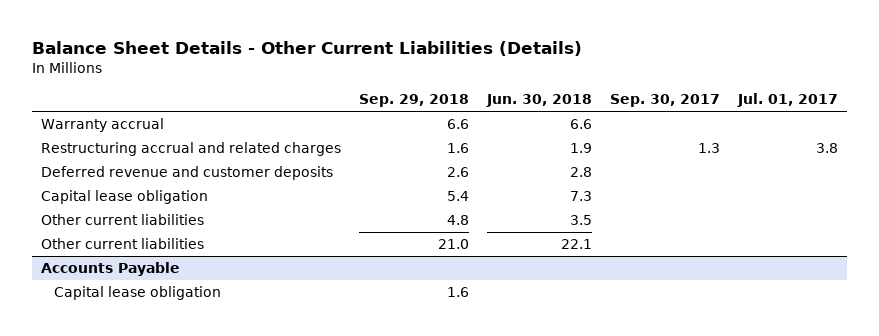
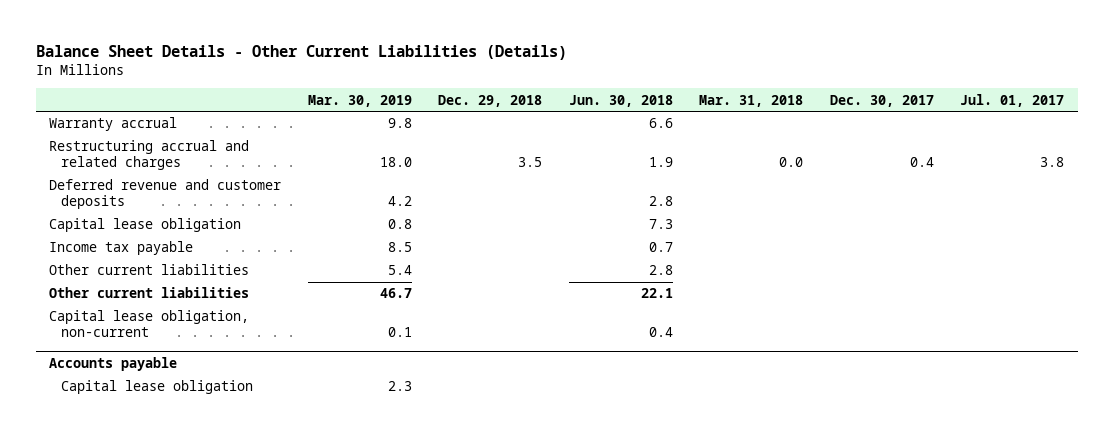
[358,94,469,108] Sep. 29, 2018 -> none
[610,94,721,108] Sep. 30, 2017 -> none
none -> [307,94,412,107] Mar. 30, 2019
none -> [438,94,543,107] Dec. 29, 2018
none -> [699,94,804,107] Mar. 31, 2018
none -> [829,94,934,107] Dec. 30, 2017
none -> [49,241,194,256] Income tax payable
[569,215,592,226] 3.5 -> [648,265,673,276] 2.8
none -> [49,310,250,337] Capital lease obligation, non-current
[40,262,180,277] Accounts Payable -> [49,357,178,372] Accounts payable

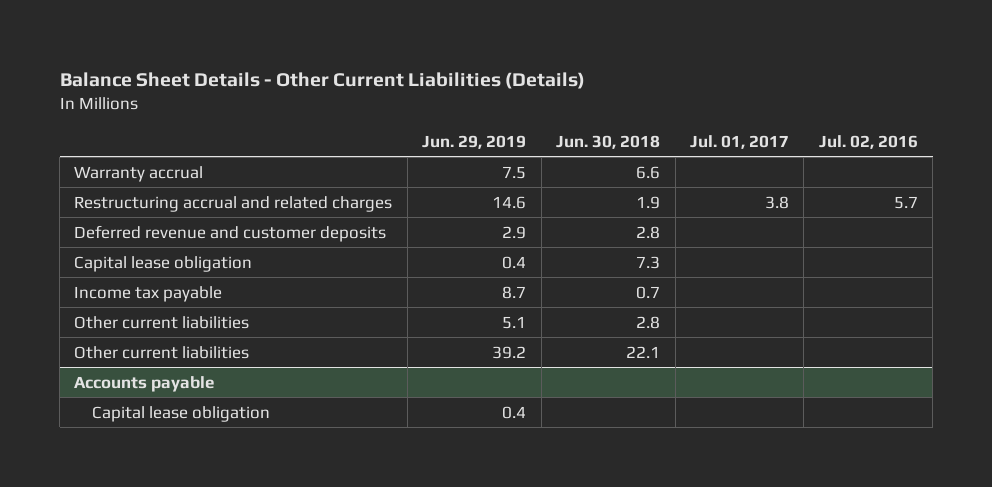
[307,94,412,107] Mar. 30, 2019 -> none
[438,94,543,107] Dec. 29, 2018 -> none
[699,94,804,107] Mar. 31, 2018 -> none
[829,94,934,107] Dec. 30, 2017 -> none
none -> [422,134,527,149] Jun. 29, 2019
none -> [818,134,918,149] Jul. 02, 2016
[49,310,250,337] Capital lease obligation, non-current -> none

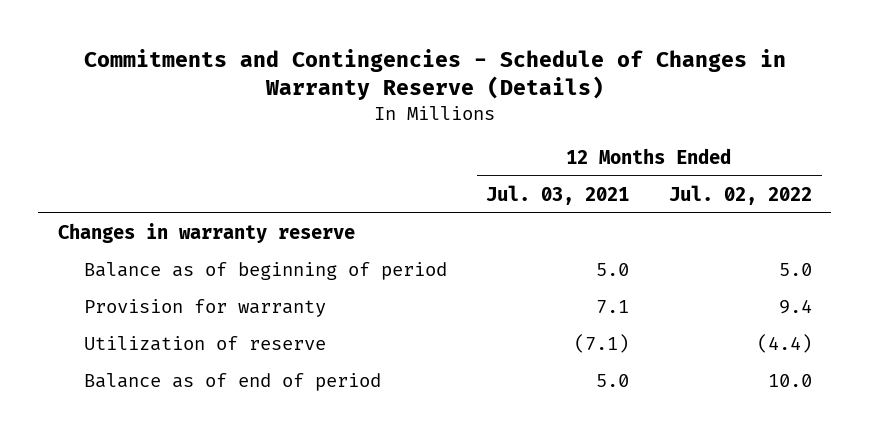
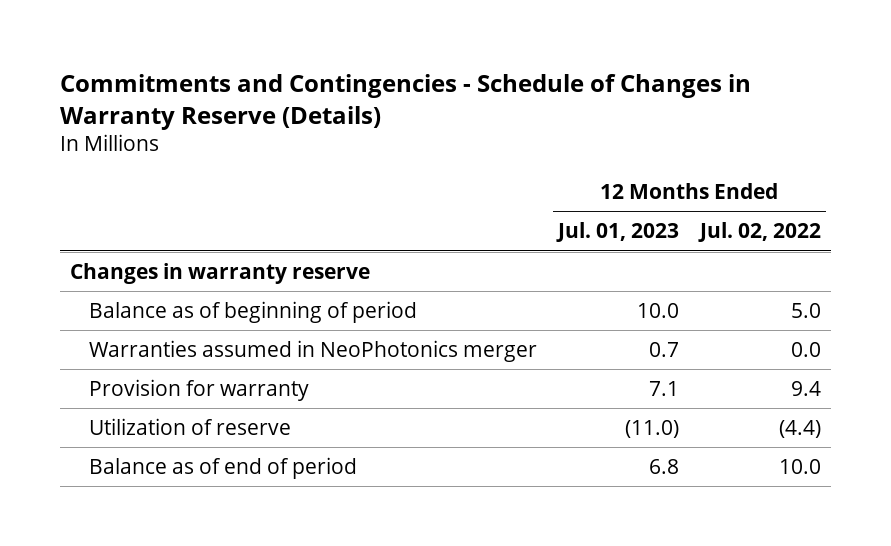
[486,184,630,205] Jul. 03, 2021 -> none
none -> [555,222,679,243] Jul. 01, 2023
none -> [89,340,538,363] Warranties assumed in NeoPhotonics merger

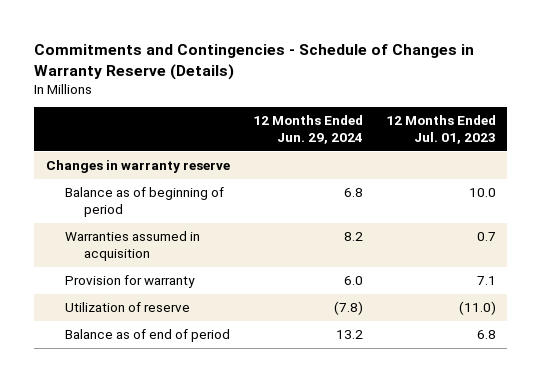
[697,222,821,243] Jul. 02, 2022 -> none
none -> [252,115,363,145] 12 Months Ended Jun. 29, 2024
[89,340,538,363] Warranties assumed in NeoPhotonics merger -> [64,231,200,262] Warranties assumed in acquisition

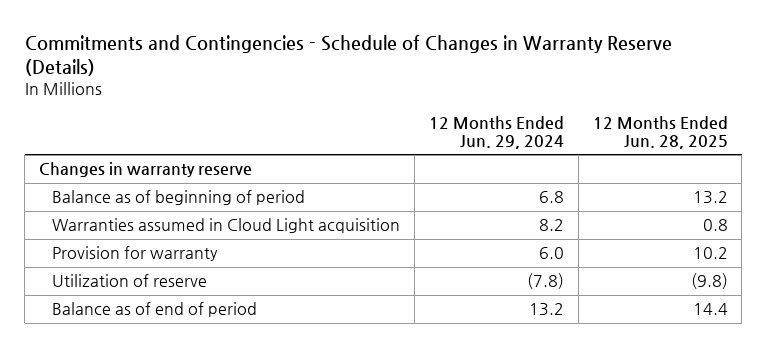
[385,115,496,145] 12 Months Ended Jul. 01, 2023 -> none
none -> [592,116,728,150] 12 Months Ended Jun. 28, 2025
[64,231,200,262] Warranties assumed in acquisition -> [52,218,401,234] Warranties assumed in Cloud Light acquisition

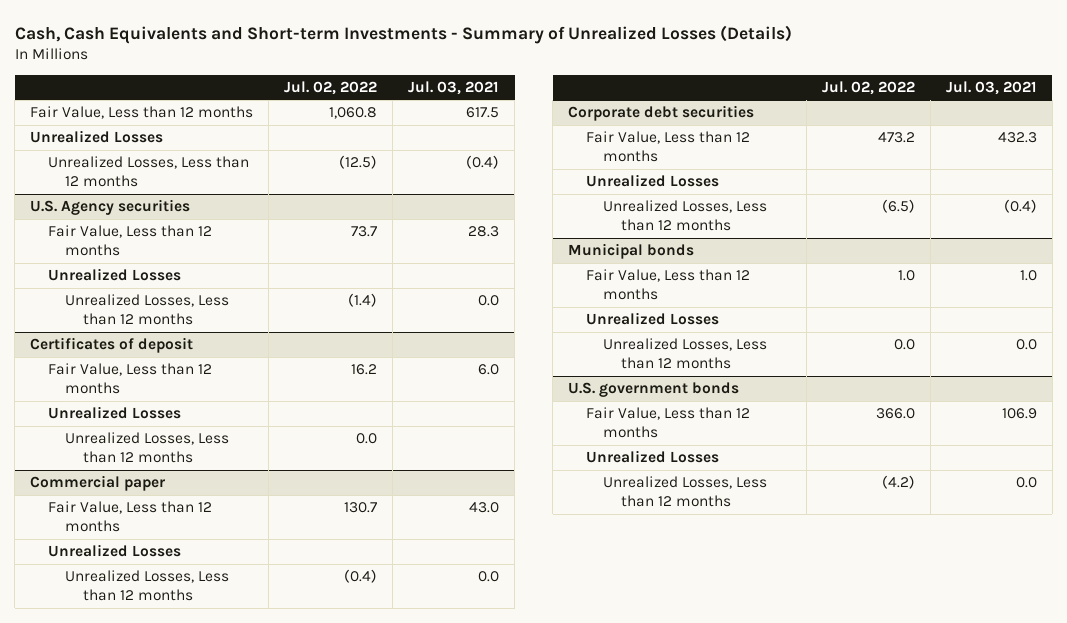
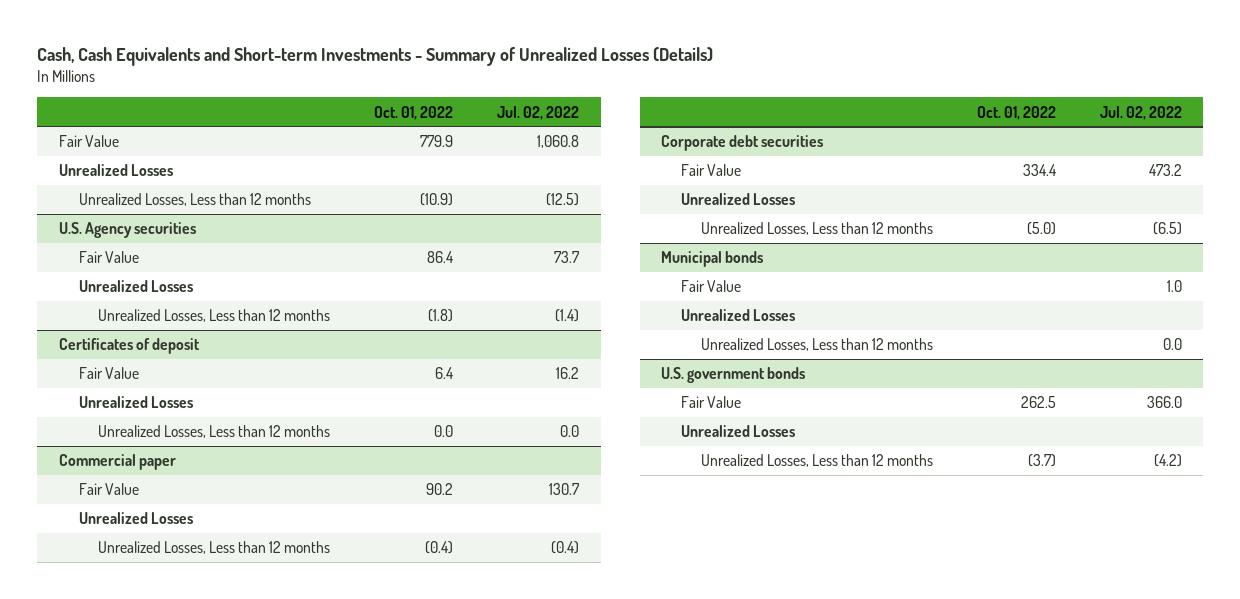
[408,80,500,95] Jul. 03, 2021 -> none
none -> [374,105,454,120] Oct. 01, 2022
[30,106,254,120] Fair Value, Less than 12 months -> [58,135,119,148] Fair Value
[47,225,212,257] Fair Value, Less than 12 months -> [78,251,139,264] Fair Value
[47,363,212,395] Fair Value, Less than 12 months -> [78,367,139,380] Fair Value
[47,501,212,533] Fair Value, Less than 12 months -> [78,483,139,496] Fair Value
[585,131,750,163] Fair Value, Less than 12 months -> [681,164,742,177] Fair Value
[585,269,750,301] Fair Value, Less than 12 months -> [681,280,742,293] Fair Value
[585,407,750,439] Fair Value, Less than 12 months -> [681,396,742,409] Fair Value

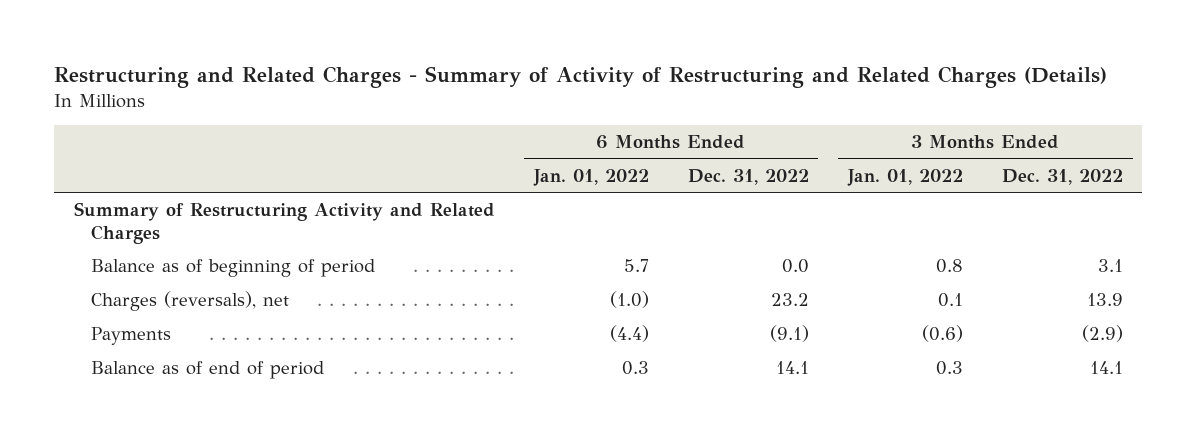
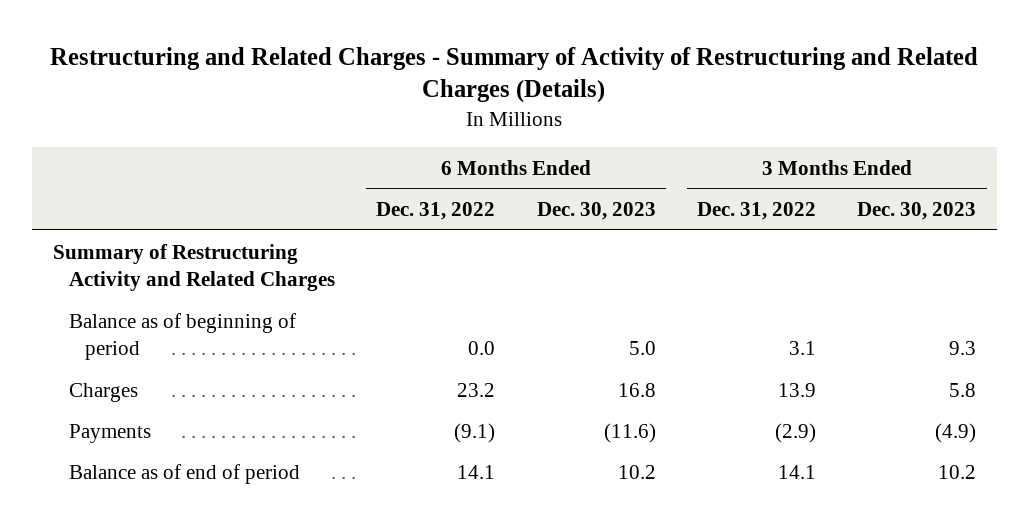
[532,168,649,186] Jan. 01, 2022 -> none
[846,168,963,186] Jan. 01, 2022 -> none
none -> [536,201,656,220] Dec. 30, 2023
none -> [857,201,977,220] Dec. 30, 2023
[91,291,290,312] Charges (reversals), net -> [68,382,138,402] Charges

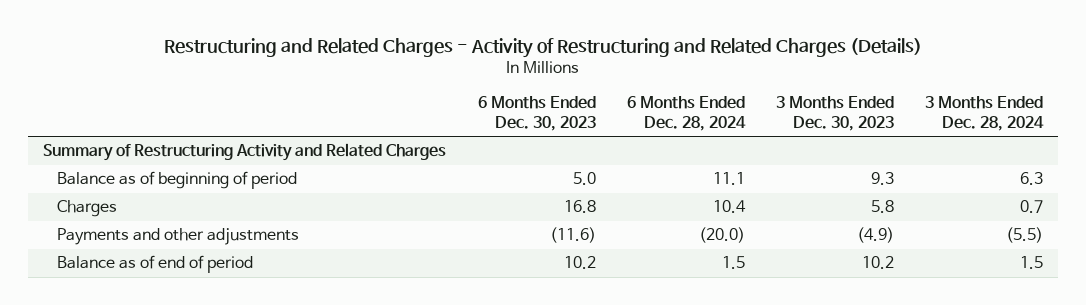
[50,46,979,104] Restructuring and Related Charges - Summary of Activity of Restructuring and Related Charges (Details) -> [164,38,923,59] Restructuring and Related Charges - Activity of Restructuring and Related Charges (Details)
[376,201,496,220] Dec. 31, 2022 -> none
[696,201,816,220] Dec. 31, 2022 -> none
none -> [626,96,746,131] 6 Months Ended Dec. 28, 2024
none -> [924,96,1044,131] 3 Months Ended Dec. 28, 2024
[68,423,151,443] Payments -> [57,228,300,246] Payments and other adjustments

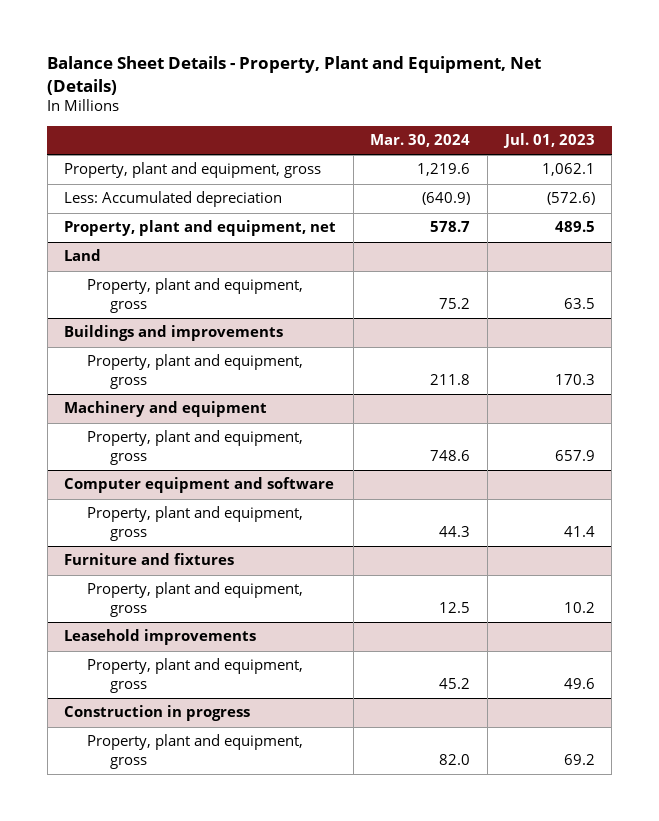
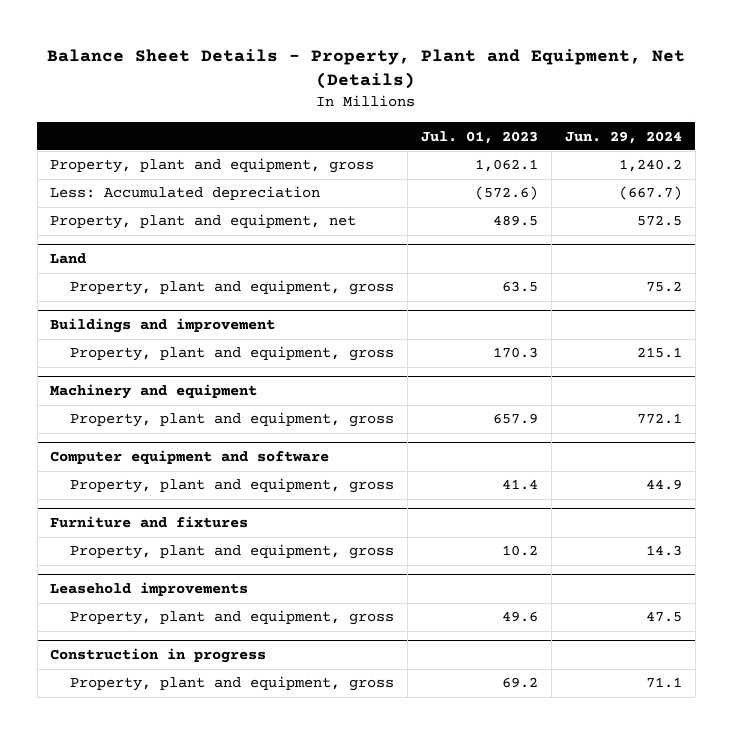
[370,133,471,147] Mar. 30, 2024 -> none
none -> [564,130,682,144] Jun. 29, 2024
[64,325,284,342] Buildings and improvements -> [50,318,276,334] Buildings and improvement

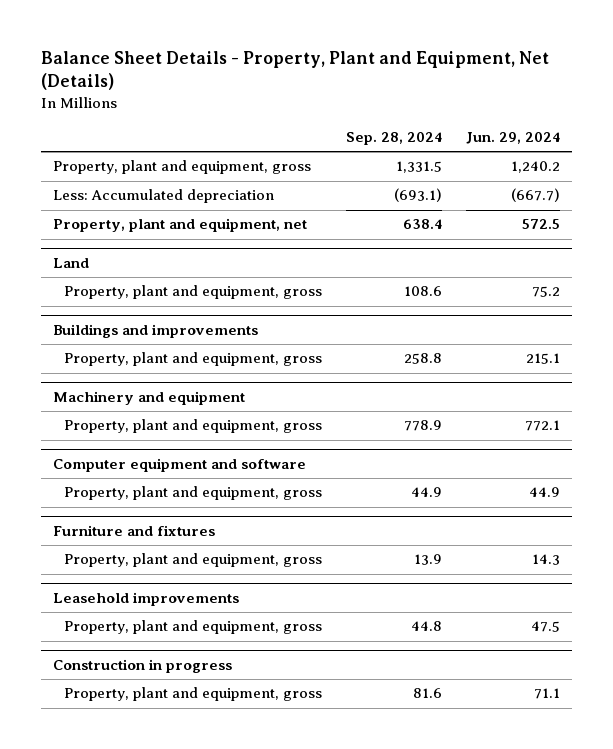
[421,130,539,144] Jul. 01, 2023 -> none
none -> [345,132,442,146] Sep. 28, 2024
[50,318,276,334] Buildings and improvement -> [52,323,258,338] Buildings and improvements

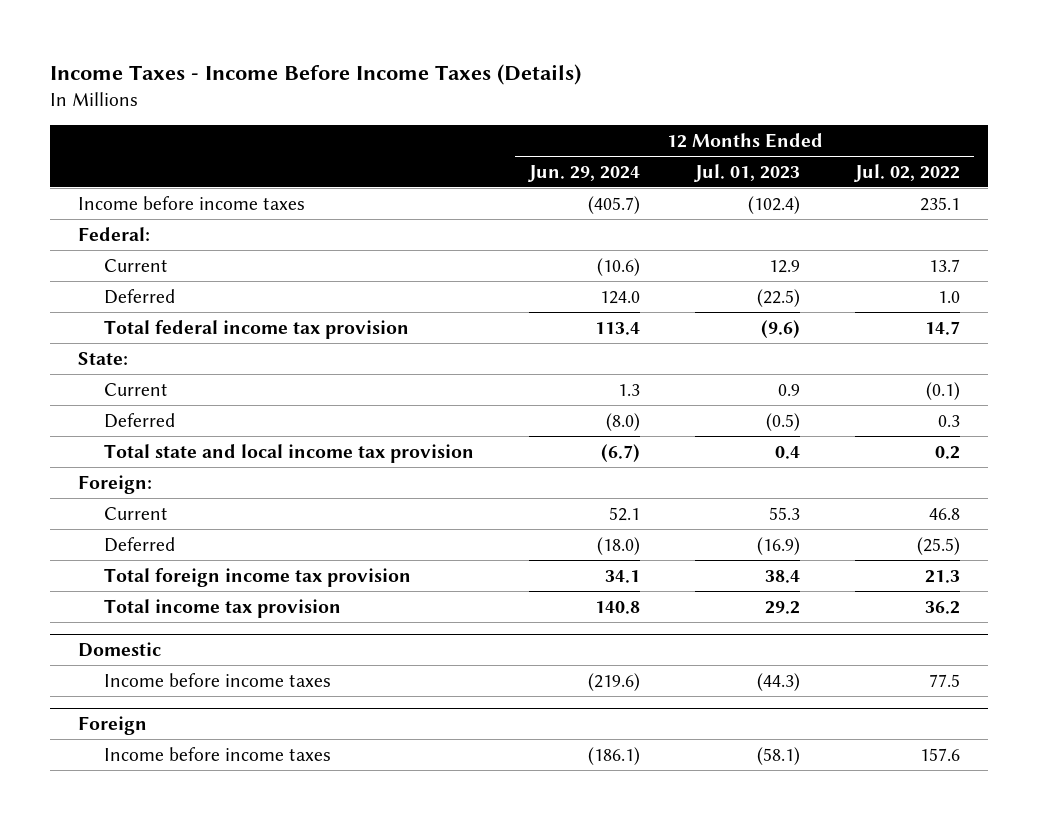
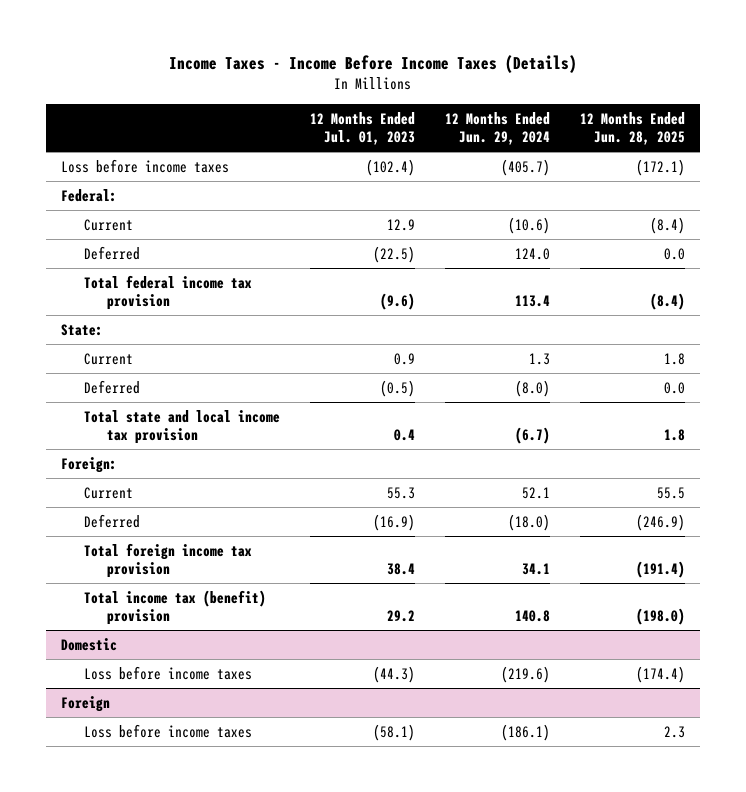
[854,163,961,182] Jul. 02, 2022 -> none
none -> [579,111,685,146] 12 Months Ended Jun. 28, 2025
[77,195,305,210] Income before income taxes -> [60,158,229,173] Loss before income taxes
[104,598,342,618] Total income tax provision -> [83,589,266,625] Total income tax (benefit) provision
[104,672,332,687] Income before income taxes -> [83,665,252,680] Loss before income taxes
[104,746,332,761] Income before income taxes -> [83,723,252,738] Loss before income taxes

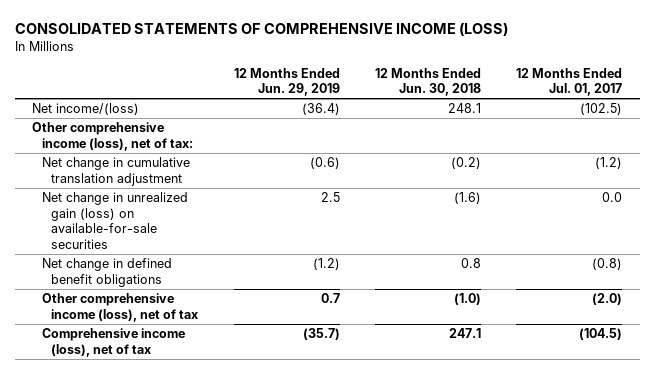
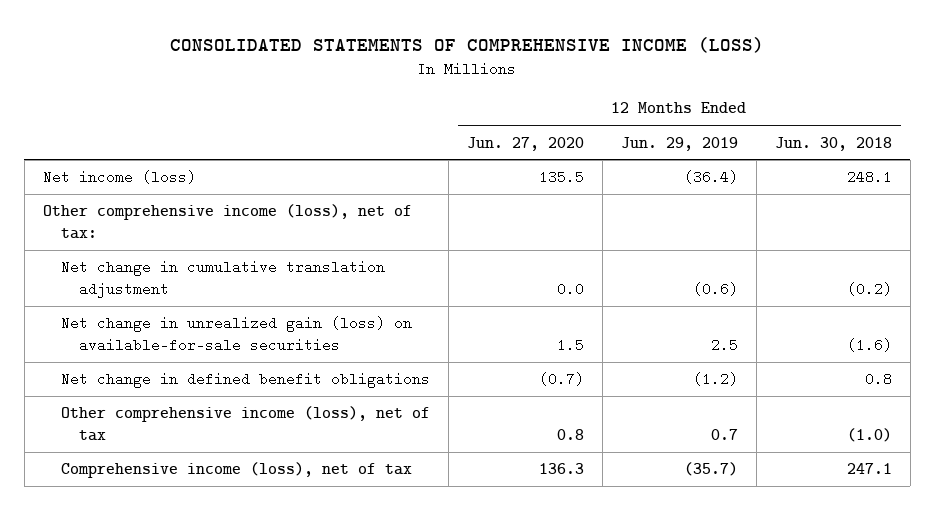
[516,67,623,97] 12 Months Ended Jul. 01, 2017 -> none
none -> [466,136,584,151] Jun. 27, 2020
[32,103,140,116] Net income/(loss) -> [42,170,196,185] Net income (loss)

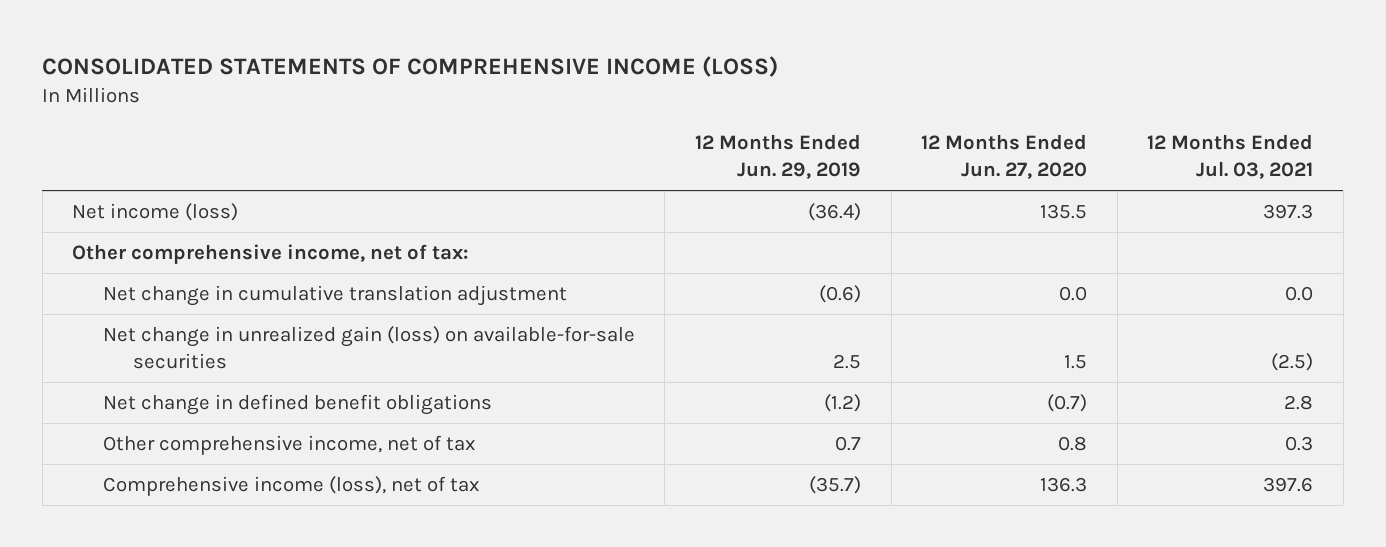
[774,136,892,151] Jun. 30, 2018 -> none
none -> [1147,134,1314,179] 12 Months Ended Jul. 03, 2021
[42,204,412,240] Other comprehensive income (loss), net of tax: -> [72,244,470,265] Other comprehensive income, net of tax:
[61,406,431,442] Other comprehensive income (loss), net of tax -> [102,435,475,456] Other comprehensive income, net of tax

